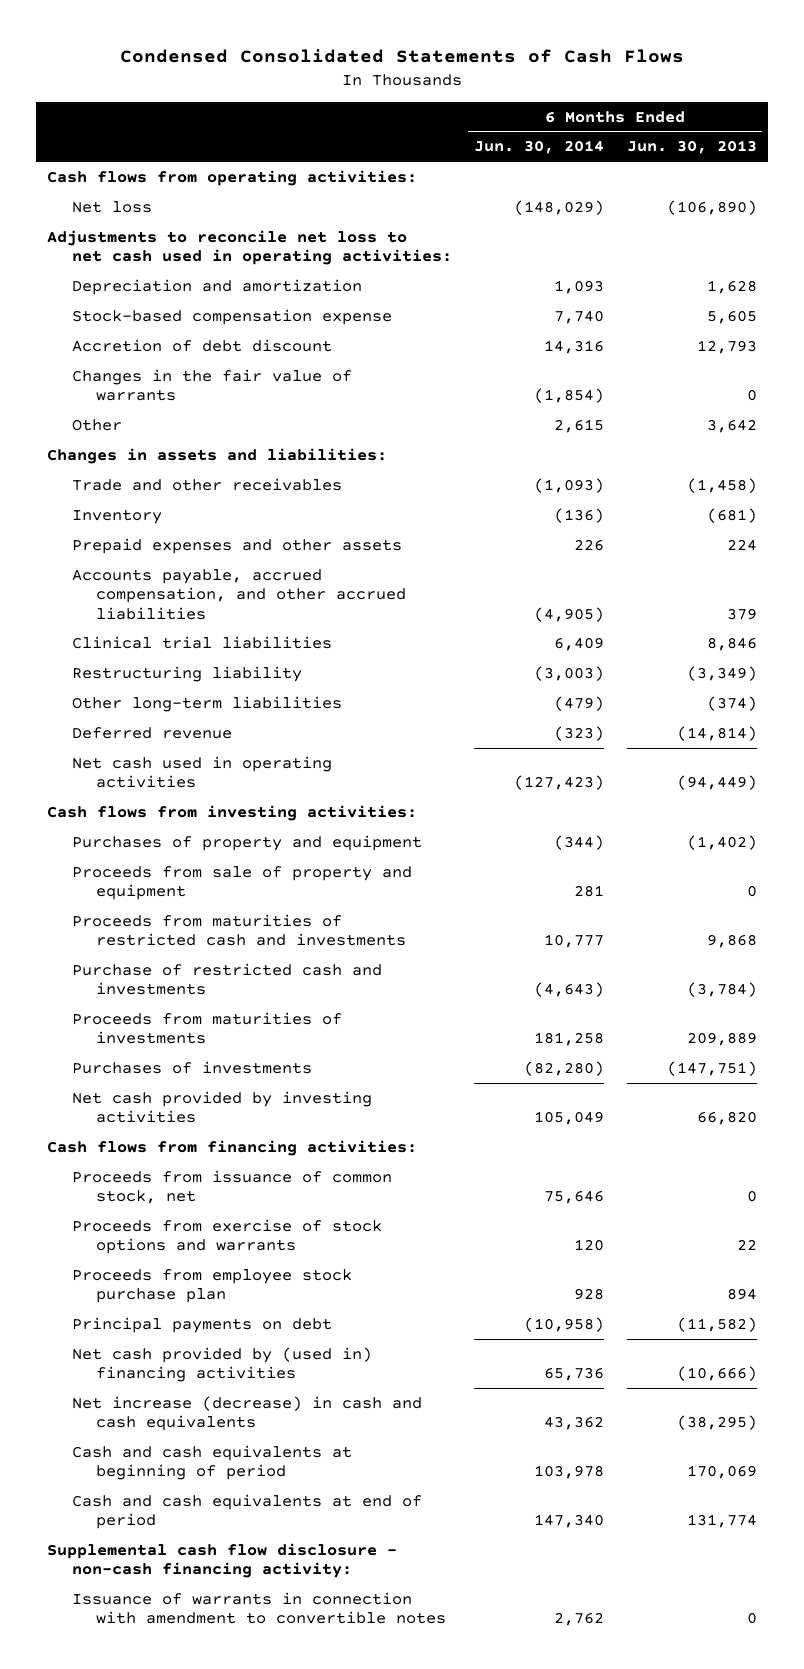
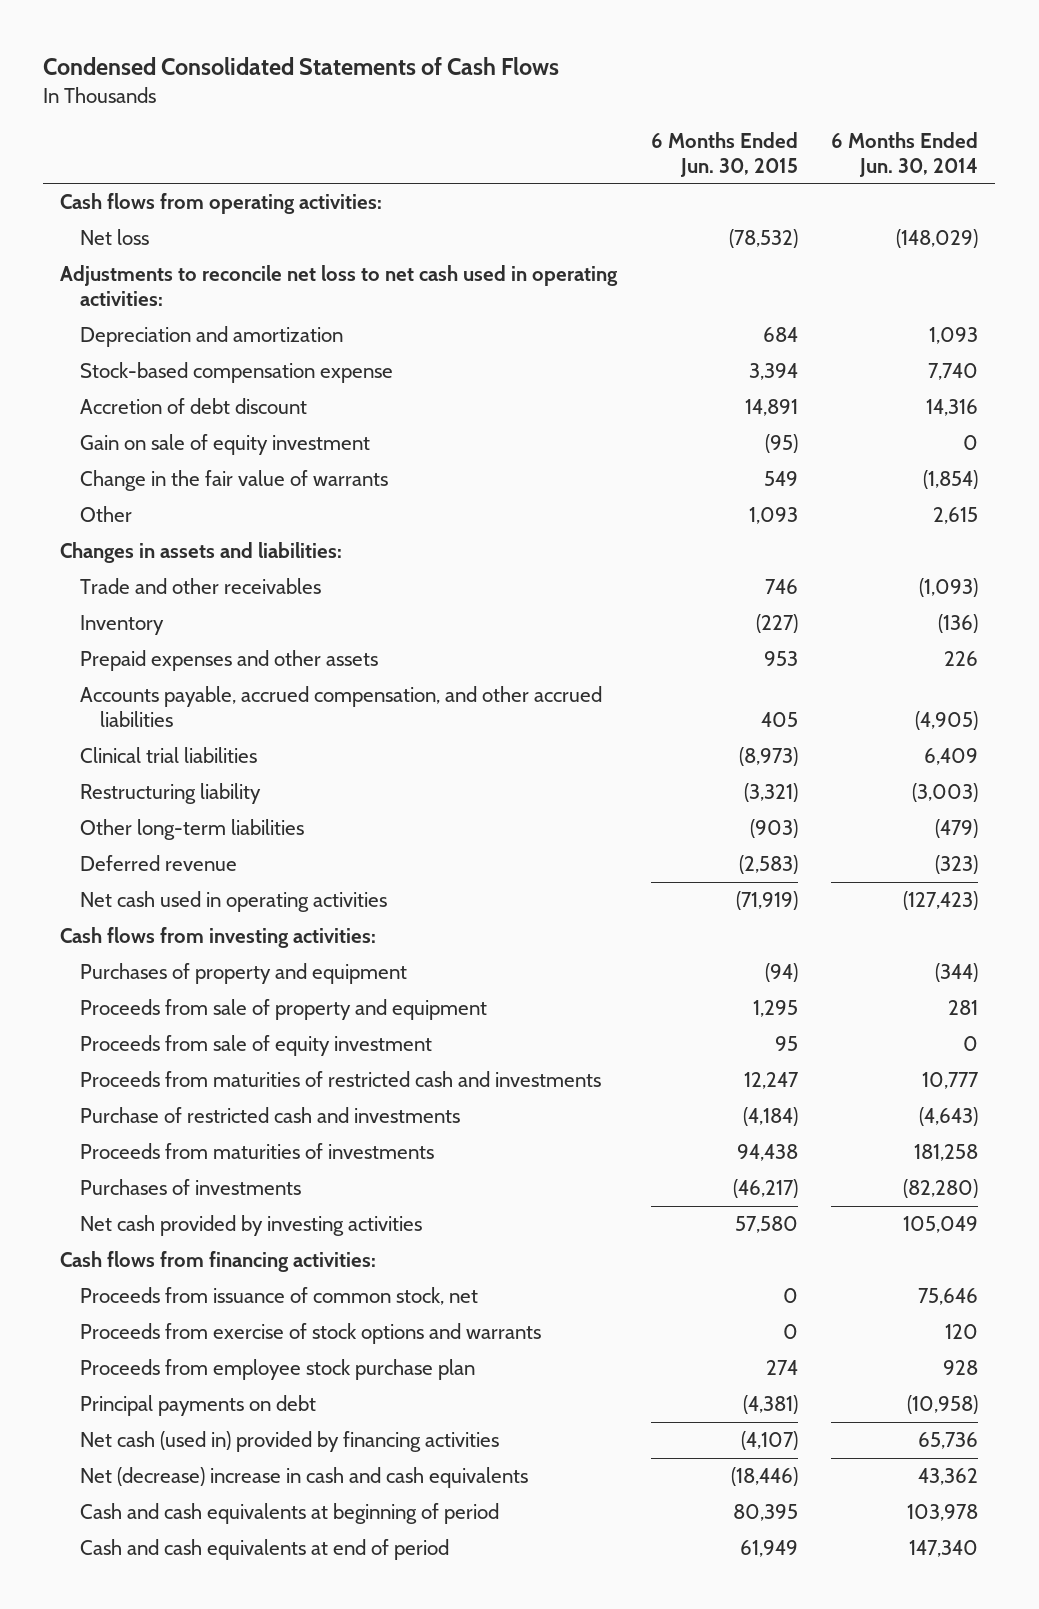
[626,140,757,155] Jun. 30, 2013 -> none
none -> [650,131,798,177] 6 Months Ended Jun. 30, 2015
none -> [80,433,371,455] Gain on sale of equity investment
[71,368,352,402] Changes in the fair value of warrants -> [80,469,389,491] Change in the fair value of warrants
none -> [80,1034,433,1056] Proceeds from sale of equity investment
[71,1346,372,1383] Net cash provided by (used in) financing activities -> [80,1430,500,1452] Net cash (used in) provided by financing activities
[71,1395,422,1432] Net increase (decrease) in cash and cash equivalents -> [80,1466,529,1488] Net (decrease) increase in cash and cash equivalents
[47,1542,398,1579] Supplemental cash flow disclosure - non-cash financing activity: -> none
[71,1591,446,1625] Issuance of warrants in connection with amendment to convertible notes -> none

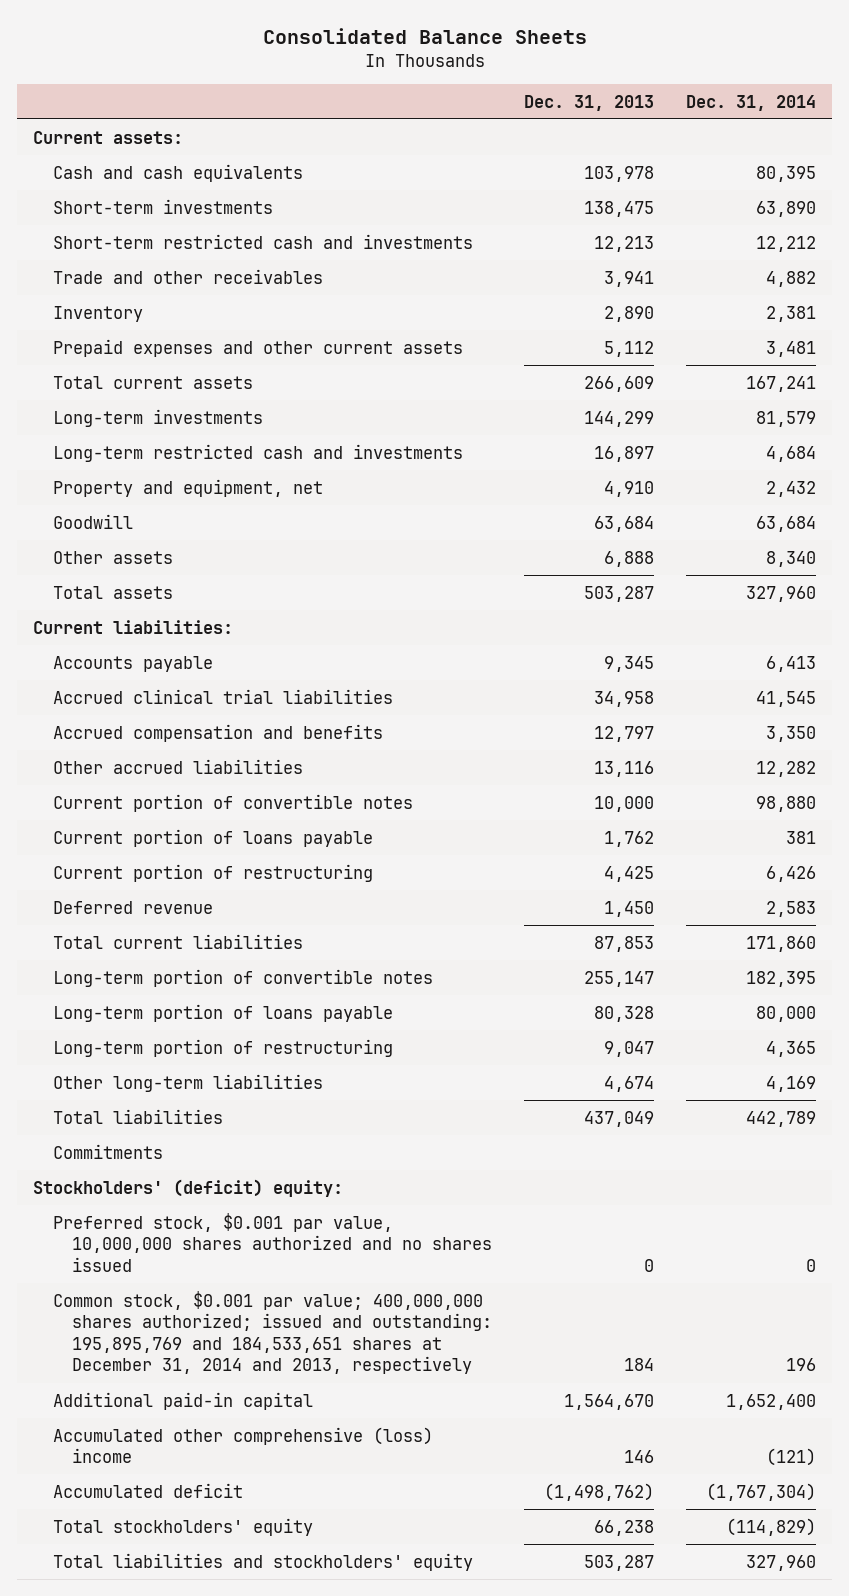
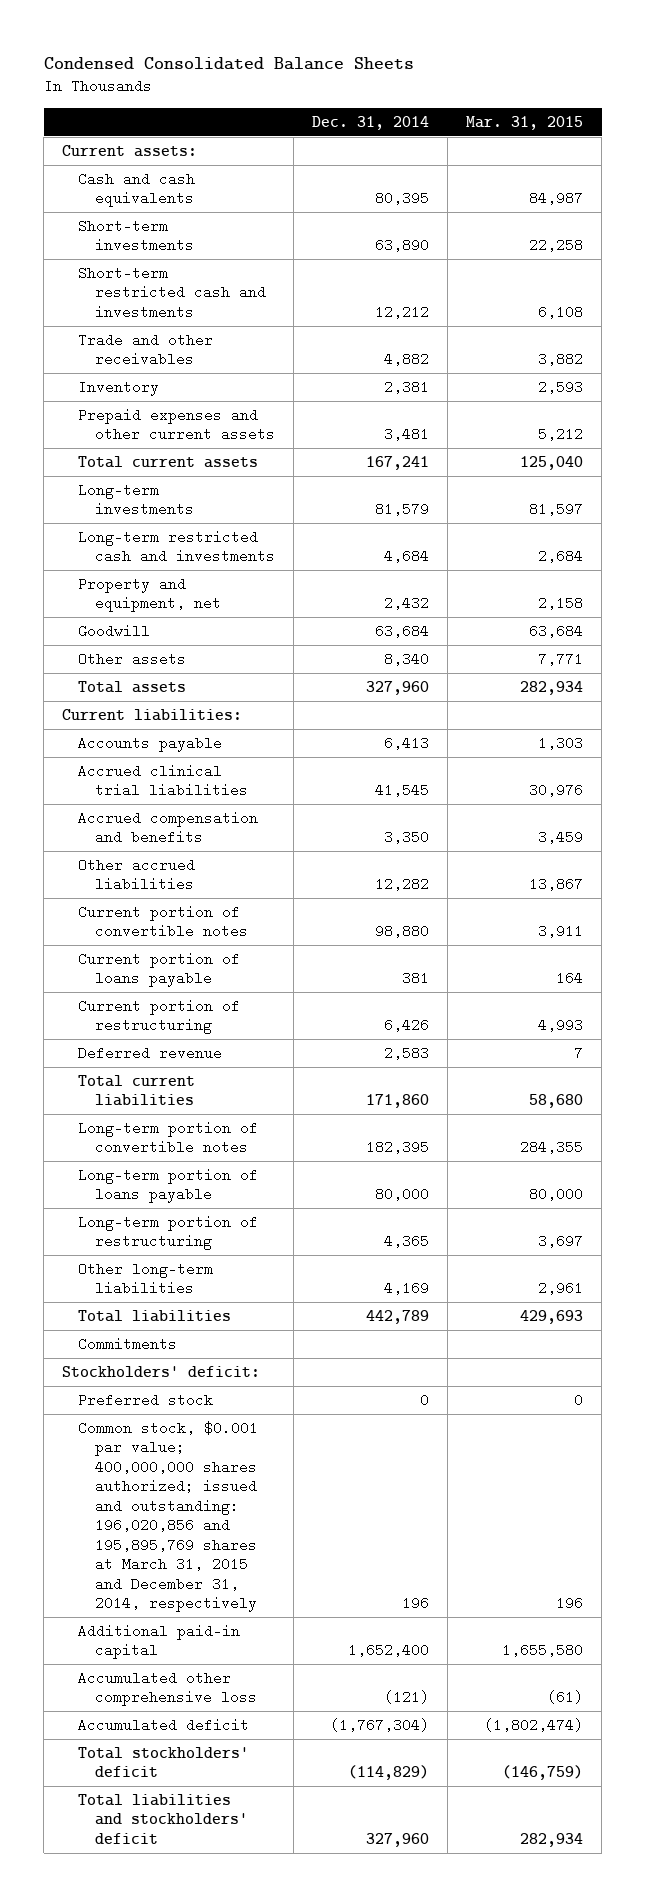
[262,27,587,44] Consolidated Balance Sheets -> [43,57,414,71] Condensed Consolidated Balance Sheets
[524,94,655,111] Dec. 31, 2013 -> none
none -> [466,115,584,130] Mar. 31, 2015
[33,1178,344,1197] Stockholders' (deficit) equity: -> [62,1365,261,1377] Stockholders' deficit:
[52,1212,493,1272] Preferred stock, $0.001 par value, 10,000,000 shares authorized and no shares issued -> [78,1392,214,1407] Preferred stock
[52,1290,493,1375] Common stock, $0.001 par value; 400,000,000 shares authorized; issued and outstanding: 195,895,769 and 184,533,651 shares at December 31, 2014 and 2013, respectively -> [78,1420,259,1612] Common stock, $0.001 par value; 400,000,000 shares authorized; issued and outstanding: 196,020,856 and 195,895,769 shares at March 31, 2015 and December 31, 2014, respectively
[52,1426,433,1464] Accumulated other comprehensive (loss) income -> [78,1670,257,1707] Accumulated other comprehensive loss
[52,1517,313,1536] Total stockholders' equity -> [78,1746,250,1778] Total stockholders' deficit
[52,1552,473,1571] Total liabilities and stockholders' equity -> [78,1793,248,1844] Total liabilities and stockholders' deficit

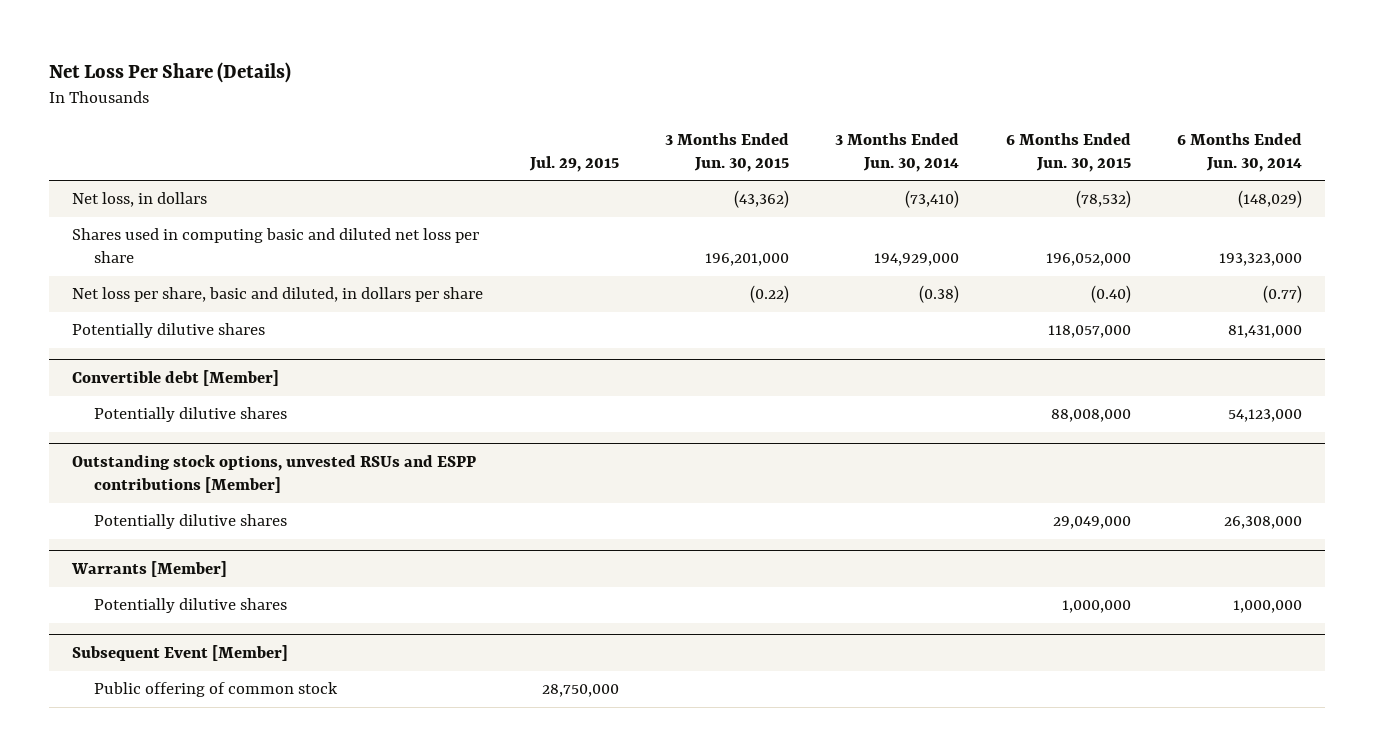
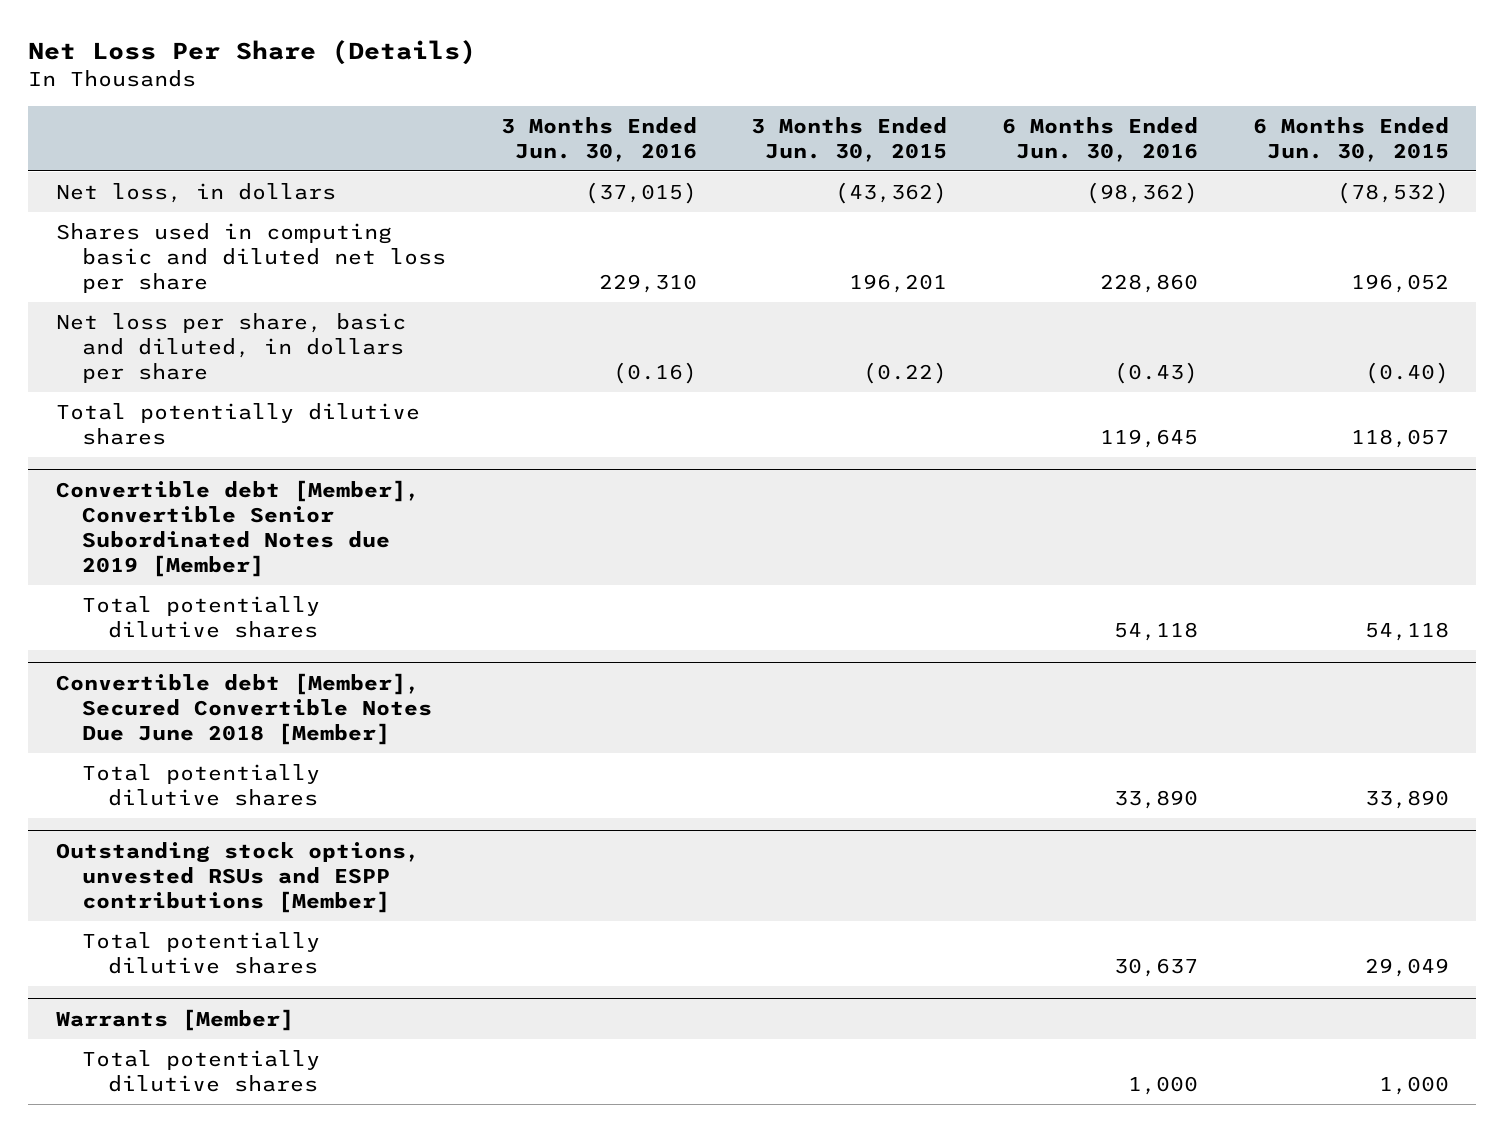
[528,155,619,172] Jul. 29, 2015 -> none
[835,132,960,172] 3 Months Ended Jun. 30, 2014 -> none
[1177,132,1303,172] 6 Months Ended Jun. 30, 2014 -> none
none -> [500,116,697,162] 3 Months Ended Jun. 30, 2016
none -> [1002,116,1199,162] 6 Months Ended Jun. 30, 2016
[705,253,790,267] 196,201,000 -> [849,274,948,294] 196,201
[1045,253,1131,267] 196,052,000 -> [1350,274,1449,294] 196,052
[72,369,280,386] Convertible debt [Member] -> none
[72,323,266,339] Potentially dilutive shares -> [55,403,420,446] Total potentially dilutive shares
[1047,325,1131,339] 118,057,000 -> [1350,429,1449,449] 118,057
none -> [55,479,420,577] Convertible debt [Member], Convertible Senior Subordinated Notes due 2019 [Member]
[94,407,288,423] Potentially dilutive shares -> [82,596,321,639] Total potentially dilutive shares
[1050,409,1131,423] 88,008,000 -> [1364,622,1449,642] 54,118
none -> [55,672,433,745] Convertible debt [Member], Secured Convertible Notes Due June 2018 [Member]
none -> [82,764,321,807] Total potentially dilutive shares
[94,514,288,530] Potentially dilutive shares -> [82,932,321,975] Total potentially dilutive shares
[1052,516,1131,530] 29,049,000 -> [1364,958,1449,978] 29,049
[72,644,289,661] Subsequent Event [Member] -> none
[94,682,339,698] Public offering of common stock -> none
[94,598,288,614] Potentially dilutive shares -> [82,1050,321,1093] Total potentially dilutive shares
[1061,600,1131,614] 1,000,000 -> [1378,1076,1449,1096] 1,000

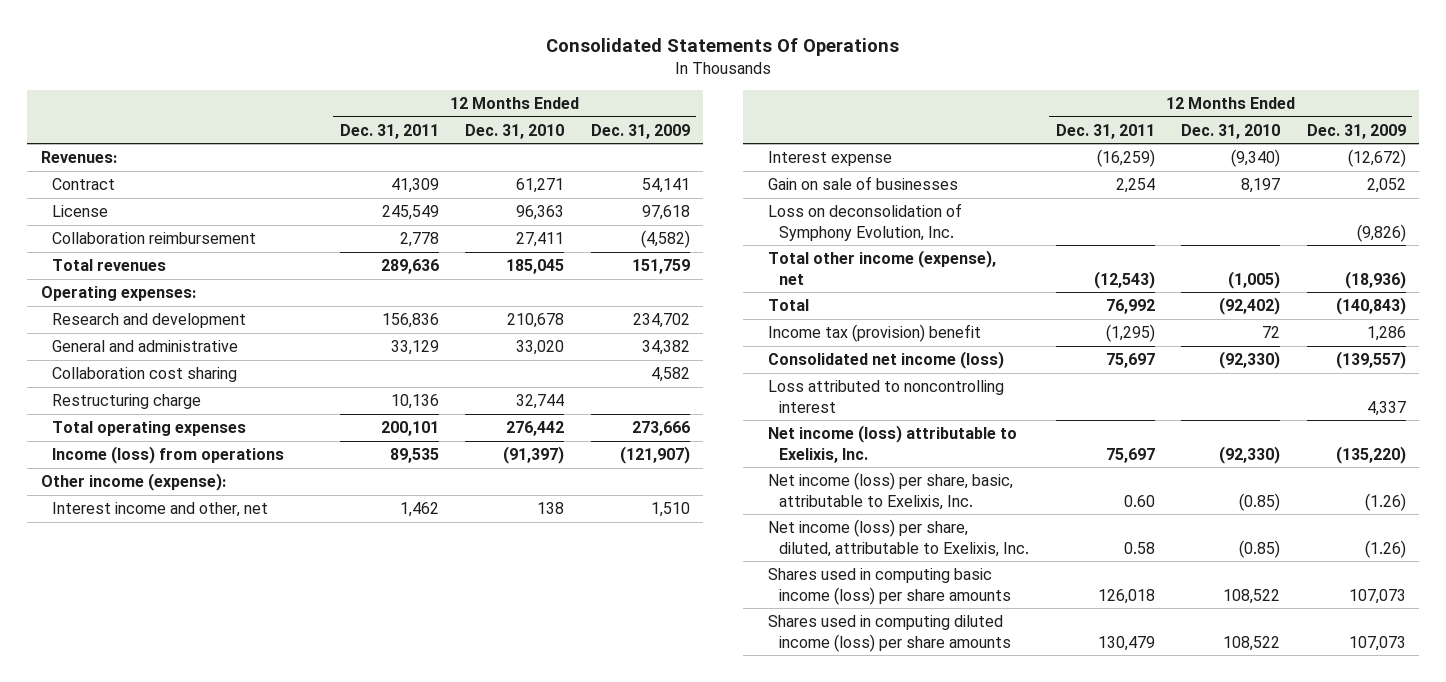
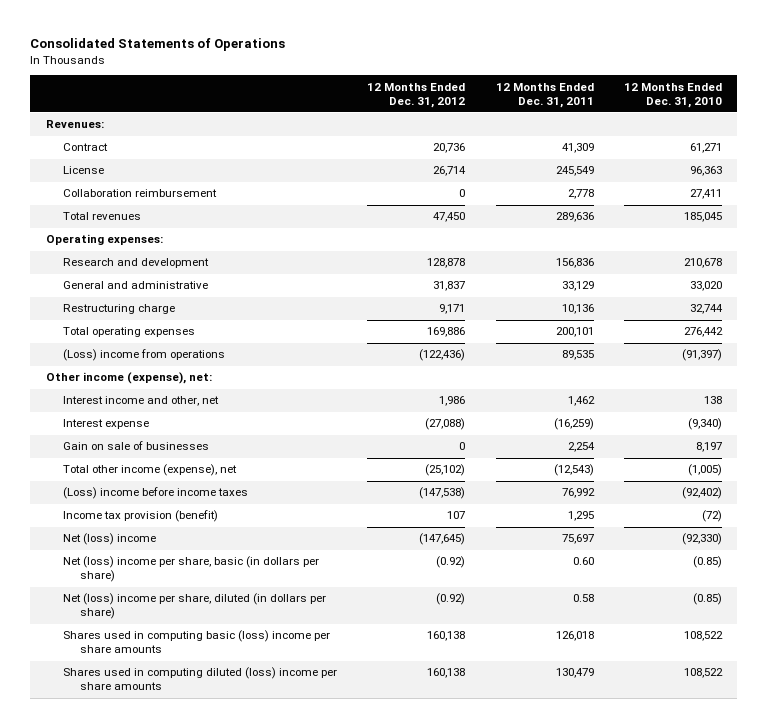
[546,38,900,57] Consolidated Statements Of Operations -> [30,38,286,52] Consolidated Statements of Operations
[590,123,690,139] Dec. 31, 2009 -> none
none -> [367,82,466,108] 12 Months Ended Dec. 31, 2012
[51,367,237,383] Collaboration cost sharing -> none
[51,446,284,465] Income (loss) from operations -> [62,349,225,362] (Loss) income from operations
[40,473,226,492] Other income (expense): -> [45,372,212,385] Other income (expense), net:
[767,203,962,241] Loss on deconsolidation of Symphony Evolution, Inc. -> none
[767,351,1004,370] Consolidated net income (loss) -> none
[767,380,1004,413] Loss attributed to noncontrolling interest -> none
[767,299,809,312] Total -> [62,487,248,500] (Loss) income before income taxes
[767,324,981,343] Income tax (provision) benefit -> [62,510,218,523] Income tax provision (benefit)
[1105,324,1155,343] (1,295) -> [567,511,594,522] 1,295
[1262,326,1281,339] 72 -> [702,510,723,523] (72)
[767,425,1017,463] Net income (loss) attributable to Exelixis, Inc. -> [62,533,156,546] Net (loss) income
[767,472,1013,510] Net income (loss) per share, basic, attributable to Exelixis, Inc. -> [62,556,319,583] Net (loss) income per share, basic (in dollars per share)
[767,519,1030,557] Net income (loss) per share, diluted, attributable to Exelixis, Inc. -> [62,593,326,620] Net (loss) income per share, diluted (in dollars per share)
[767,568,1012,605] Shares used in computing basic income (loss) per share amounts -> [62,630,330,654] Shares used in computing basic (loss) income per share amounts
[767,615,1012,652] Shares used in computing diluted income (loss) per share amounts -> [62,667,337,691] Shares used in computing diluted (loss) income per share amounts

